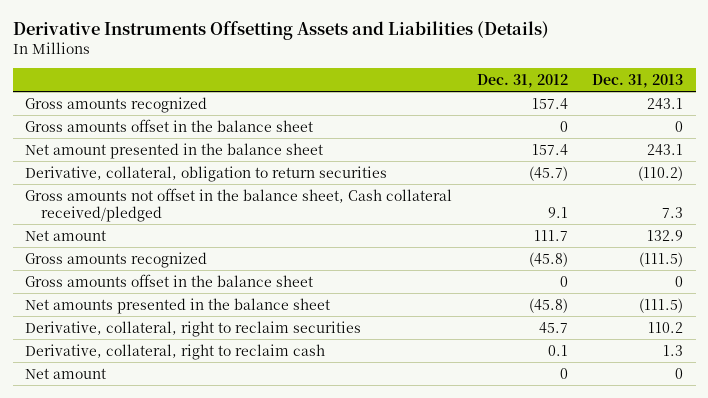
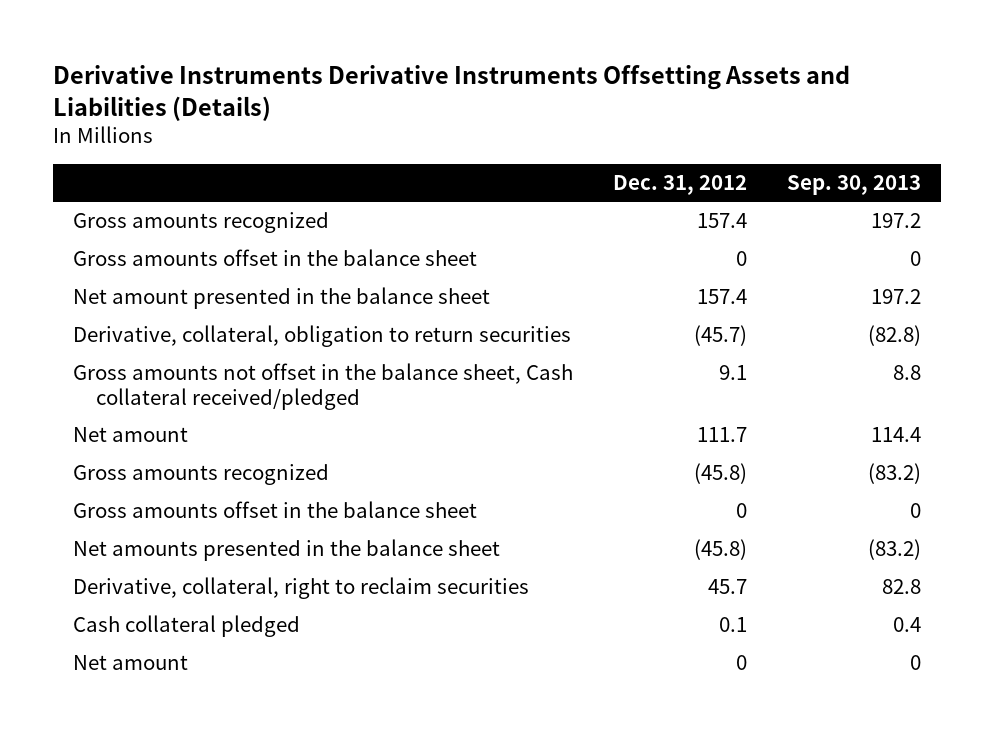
[12,20,549,40] Derivative Instruments Offsetting Assets and Liabilities (Details) -> [52,65,850,121] Derivative Instruments Derivative Instruments Offsetting Assets and Liabilities (Details)
[592,74,684,89] Dec. 31, 2013 -> none
none -> [787,175,922,196] Sep. 30, 2013
[25,343,326,360] Derivative, collateral, right to reclaim cash -> [72,615,300,638] Cash collateral pledged

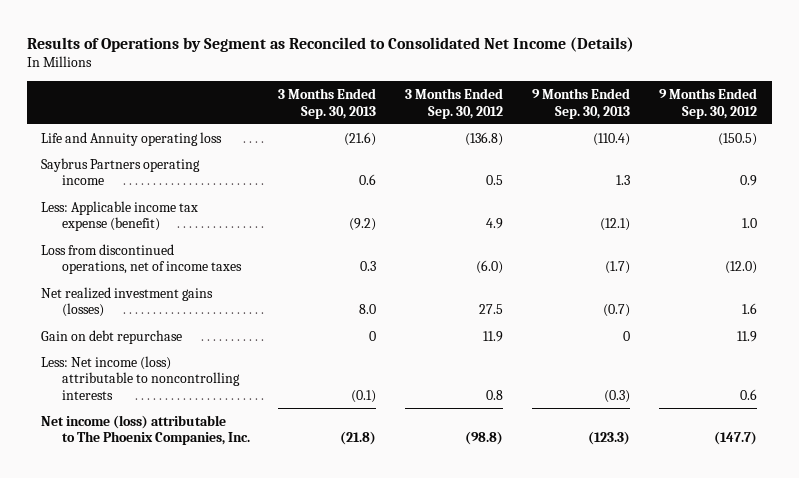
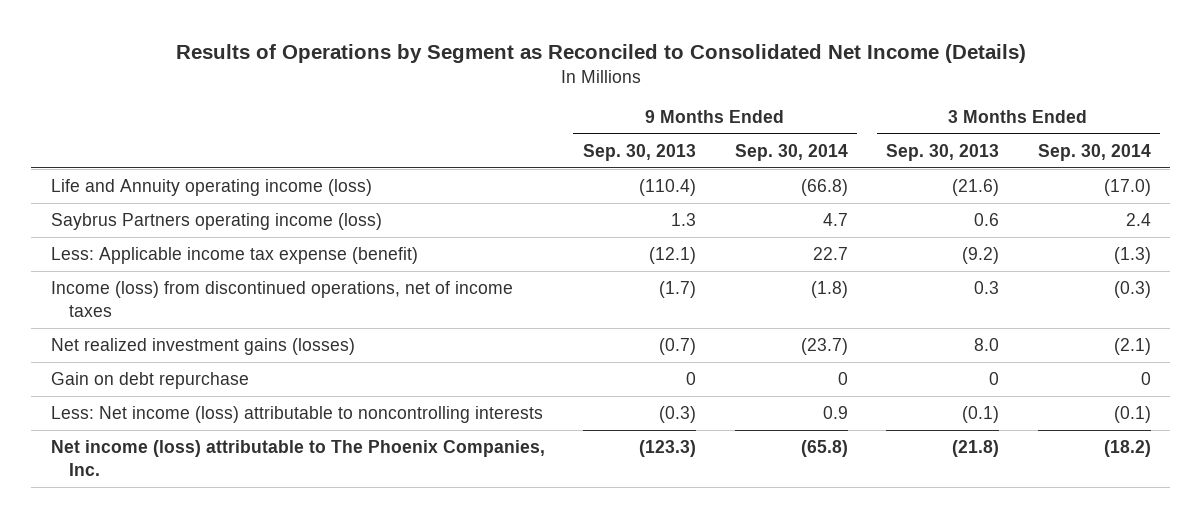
[405,88,504,119] 3 Months Ended Sep. 30, 2012 -> none
[659,88,758,119] 9 Months Ended Sep. 30, 2012 -> none
none -> [734,143,848,161] Sep. 30, 2014
none -> [1037,143,1151,161] Sep. 30, 2014
[41,131,223,146] Life and Annuity operating loss -> [50,178,372,196] Life and Annuity operating income (loss)
[41,157,201,186] Saybrus Partners operating income -> [50,212,382,230] Saybrus Partners operating income (loss)
[41,243,242,275] Loss from discontinued operations, net of income taxes -> [50,280,513,317] Income (loss) from discontinued operations, net of income taxes

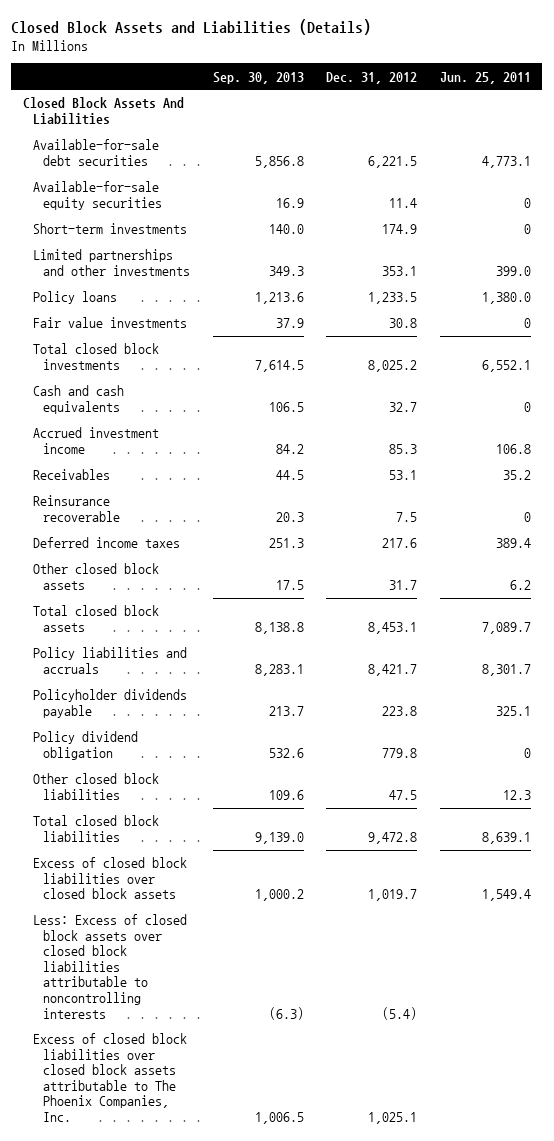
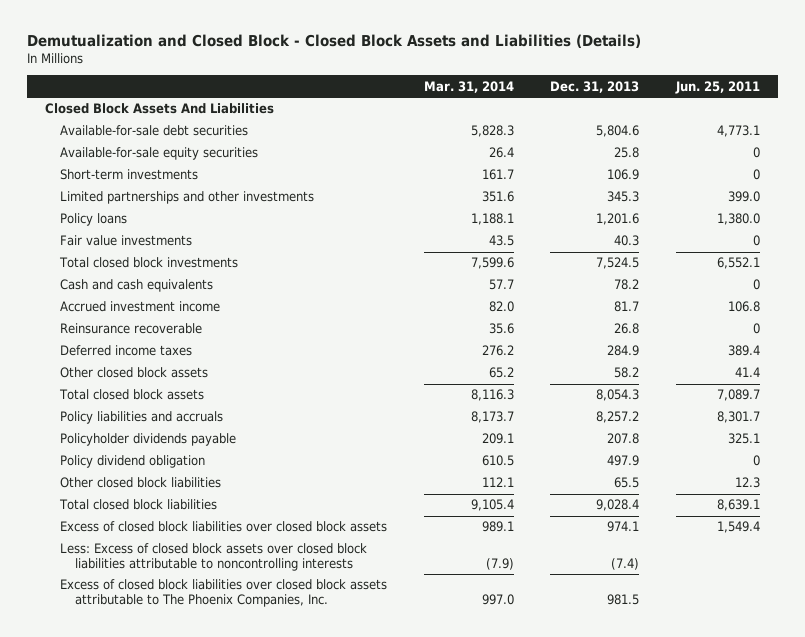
[11,19,372,36] Closed Block Assets and Liabilities (Details) -> [26,34,641,49] Demutualization and Closed Block - Closed Block Assets and Liabilities (Details)
[212,71,304,84] Sep. 30, 2013 -> none
[326,71,418,84] Dec. 31, 2012 -> none
none -> [423,80,514,93] Mar. 31, 2014
none -> [550,80,640,93] Dec. 31, 2013
[33,469,111,481] Receivables -> none
[510,579,532,590] 6.2 -> [735,367,761,378] 41.4

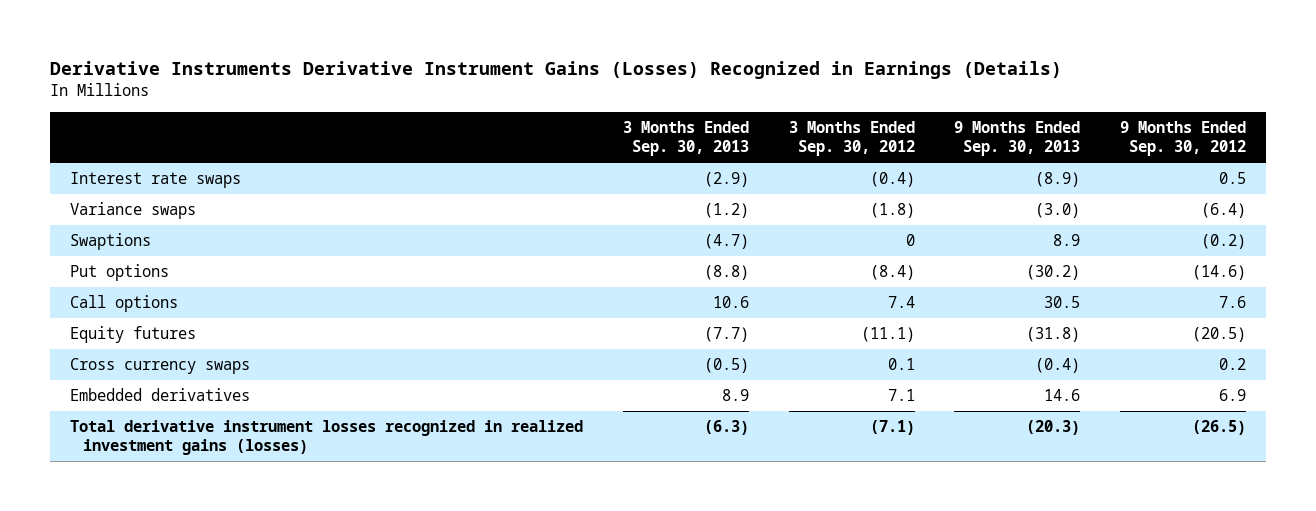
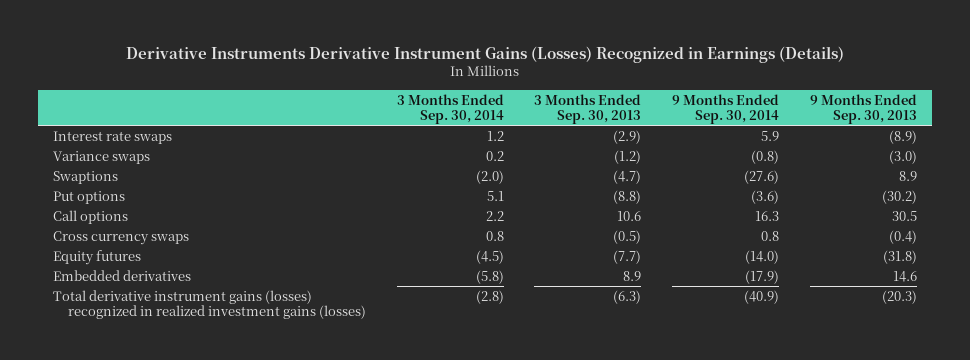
[788,121,915,157] 3 Months Ended Sep. 30, 2012 -> none
[1120,121,1247,157] 9 Months Ended Sep. 30, 2012 -> none
none -> [396,93,504,125] 3 Months Ended Sep. 30, 2014
none -> [672,93,780,125] 9 Months Ended Sep. 30, 2014
[70,326,197,344] Equity futures -> [53,249,142,265] Equity futures
[70,420,584,456] Total derivative instrument losses recognized in realized investment gains (losses) -> [53,289,366,320] Total derivative instrument gains (losses) recognized in realized investment gains (losses)

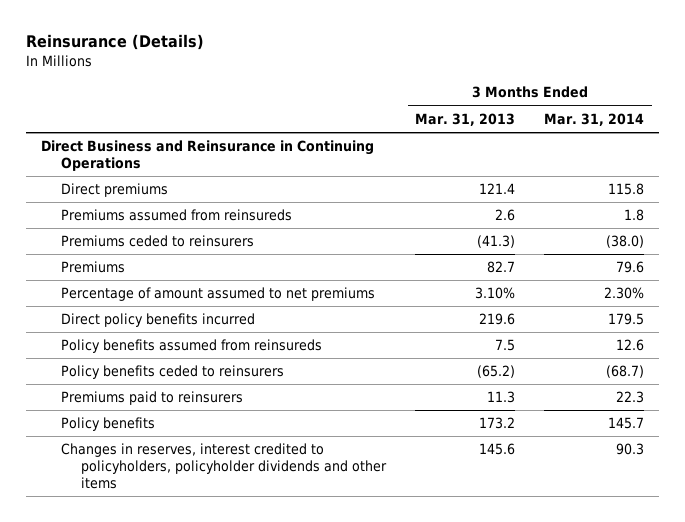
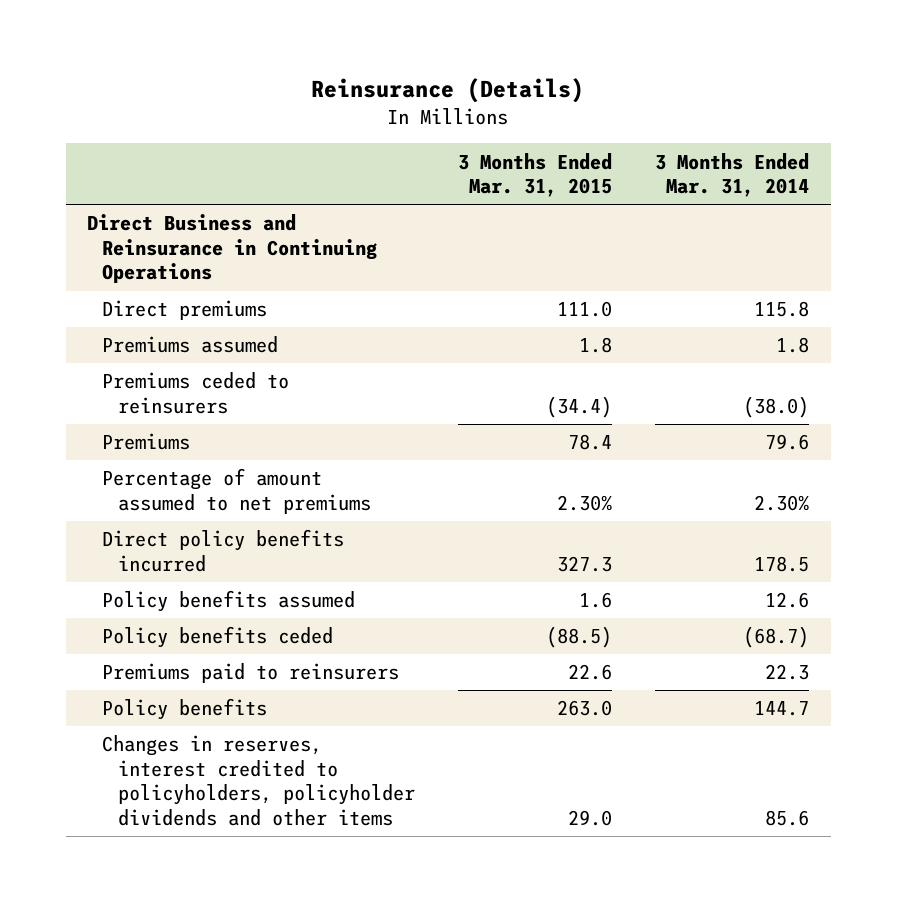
[414,112,515,126] Mar. 31, 2013 -> none
none -> [457,152,612,198] 3 Months Ended Mar. 31, 2015
[60,209,292,222] Premiums assumed from reinsureds -> [102,336,279,354] Premiums assumed
[608,313,645,326] 179.5 -> [754,555,810,572] 178.5
[60,339,322,354] Policy benefits assumed from reinsureds -> [102,590,356,613] Policy benefits assumed
[60,365,284,380] Policy benefits ceded to reinsurers -> [102,626,334,649] Policy benefits ceded
[608,417,645,430] 145.7 -> [754,701,810,717] 144.7
[616,443,645,456] 90.3 -> [765,810,810,827] 85.6

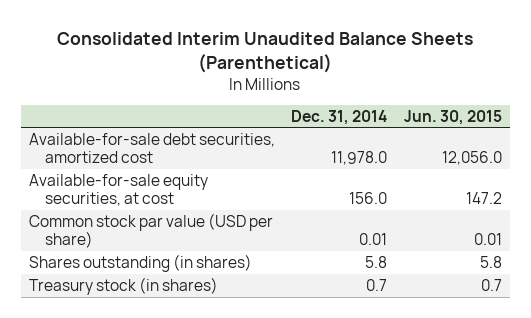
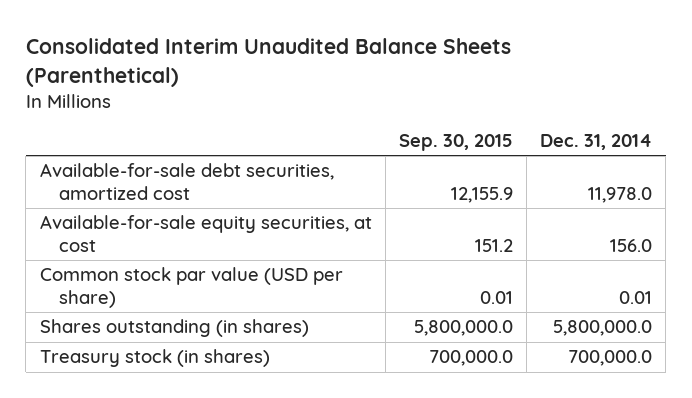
[403,109,502,125] Jun. 30, 2015 -> none
none -> [398,134,513,152] Sep. 30, 2015
[365,255,388,268] 5.8 -> [553,320,653,337] 5,800,000.0
[366,278,388,291] 0.7 -> [568,350,653,367] 700,000.0

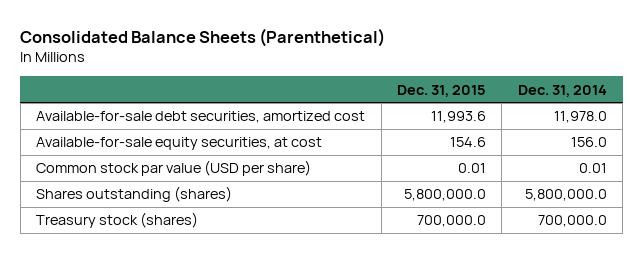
[25,38,511,87] Consolidated Interim Unaudited Balance Sheets (Parenthetical) -> [20,27,386,47] Consolidated Balance Sheets (Parenthetical)
[398,134,513,152] Sep. 30, 2015 -> none
none -> [396,84,486,97] Dec. 31, 2015
[39,319,309,338] Shares outstanding (in shares) -> [36,186,233,203] Shares outstanding (shares)
[39,349,270,368] Treasury stock (in shares) -> [36,212,199,229] Treasury stock (shares)

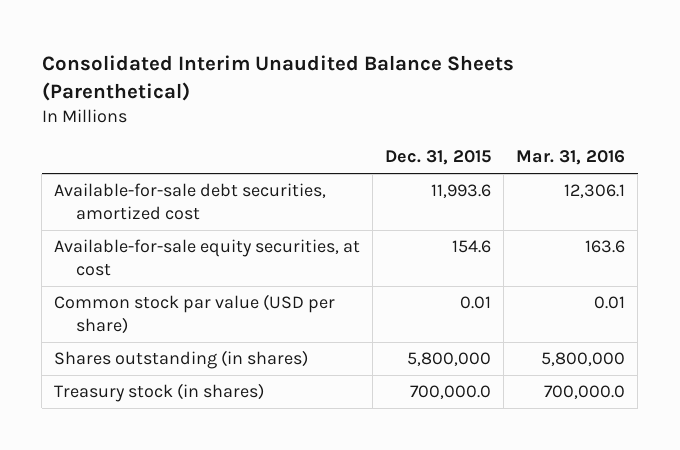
[20,27,386,47] Consolidated Balance Sheets (Parenthetical) -> [41,54,514,101] Consolidated Interim Unaudited Balance Sheets (Parenthetical)
[517,84,607,97] Dec. 31, 2014 -> none
none -> [516,150,626,166] Mar. 31, 2016
[36,186,233,203] Shares outstanding (shares) -> [54,350,309,370] Shares outstanding (in shares)
[403,189,486,202] 5,800,000.0 -> [407,352,492,367] 5,800,000
[36,212,199,229] Treasury stock (shares) -> [54,383,265,403] Treasury stock (in shares)

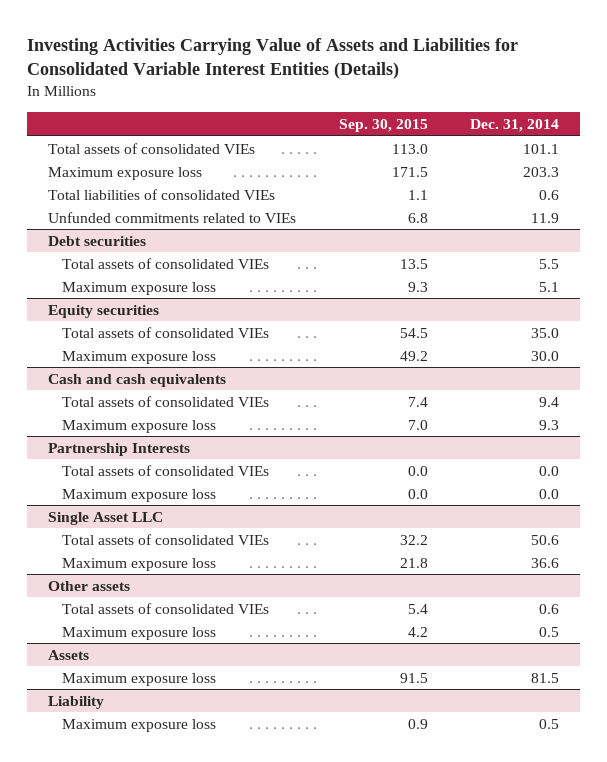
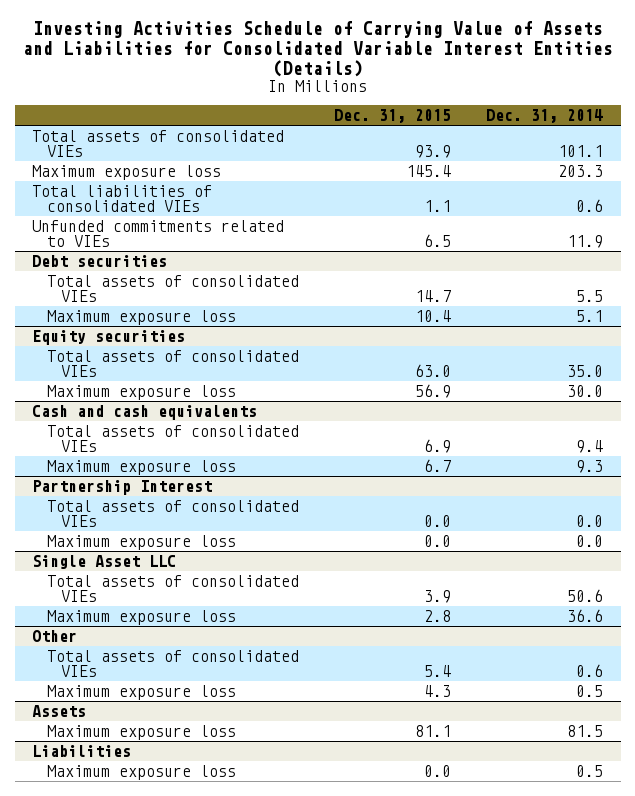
[26,37,518,80] Investing Activities Carrying Value of Assets and Liabilities for Consolidated Variable Interest Entities (Details) -> [22,20,613,77] Investing Activities Schedule of Carrying Value of Assets and Liabilities for Consolidated Variable Interest Entities (Details)
[338,119,428,133] Sep. 30, 2015 -> none
none -> [333,108,451,123] Dec. 31, 2015
[47,442,190,456] Partnership Interests -> [32,480,213,496] Partnership Interest
[47,580,130,591] Other assets -> [32,630,78,643] Other
[47,695,104,709] Liability -> [32,745,132,758] Liabilities

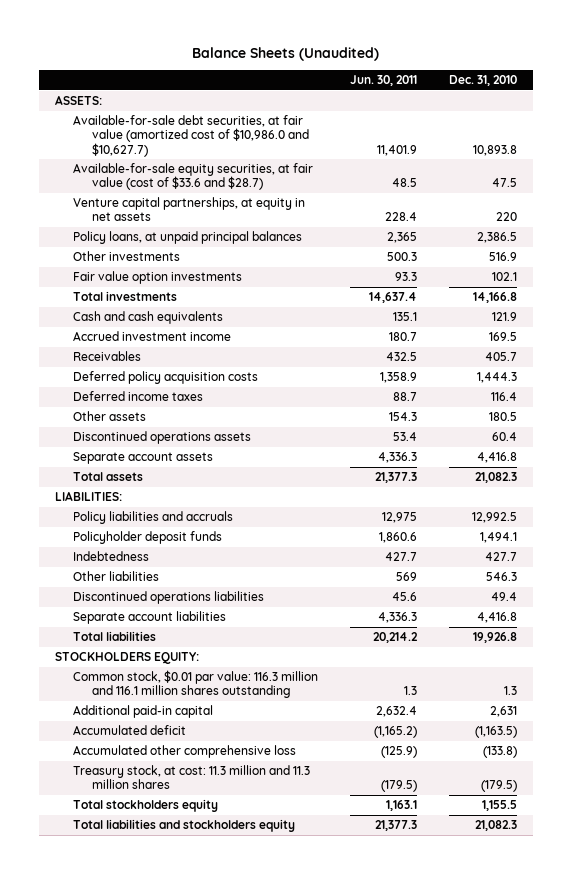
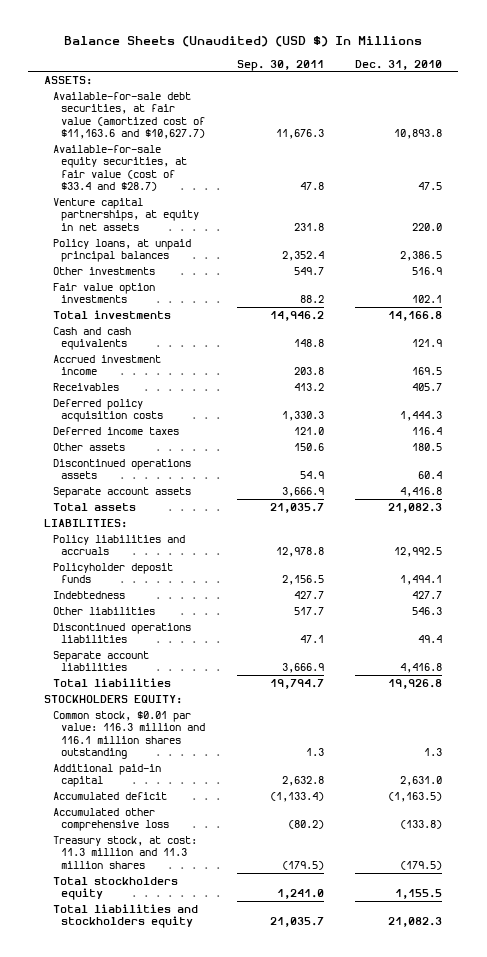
[191,46,379,61] Balance Sheets (Unaudited) -> [64,35,423,47] Balance Sheets (Unaudited) (USD $) In Millions
[350,75,418,87] Jun. 30, 2011 -> none
none -> [236,59,324,71] Sep. 30, 2011
[73,115,309,157] Available-for-sale debt securities, at fair value (amortized cost of $10,986.0 and $10,627.7) -> [52,91,206,140] Available-for-sale debt securities, at fair value (amortized cost of $11,163.6 and $10,627.7)
[73,163,314,191] Available-for-sale equity securities, at fair value (cost of $33.6 and $28.7) -> [52,144,188,192] Available-for-sale equity securities, at fair value (cost of $33.4 and $28.7)
[495,212,517,222] 220 -> [412,222,443,231] 220.0
[489,706,517,718] 2,631 -> [400,776,443,787] 2,631.0

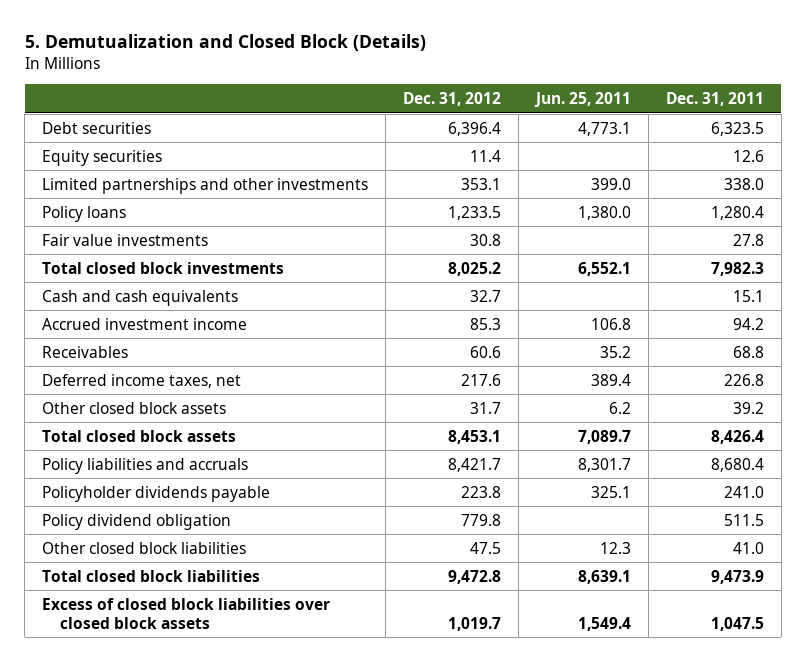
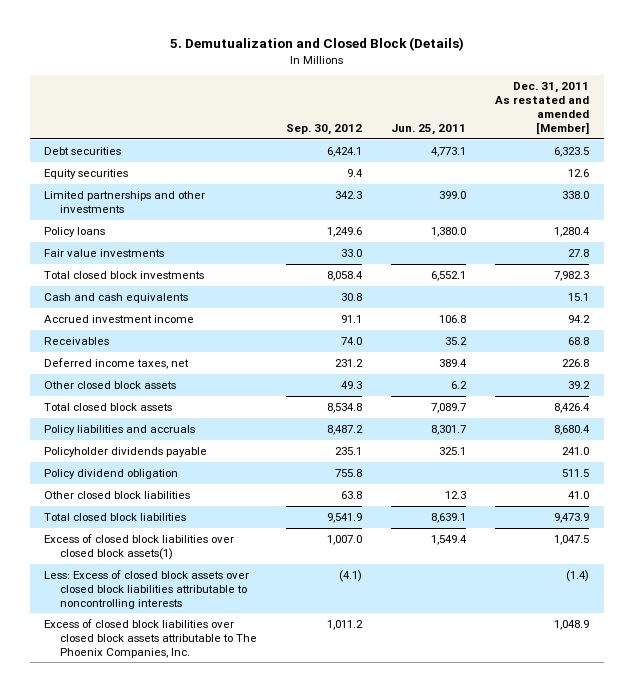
[402,91,501,106] Dec. 31, 2012 -> none
[665,91,764,106] Dec. 31, 2011 -> none
none -> [285,123,362,135] Sep. 30, 2012
none -> [495,82,590,135] Dec. 31, 2011 As restated and amended [Member]
[42,597,331,629] Excess of closed block liabilities over closed block assets -> [44,533,235,560] Excess of closed block liabilities over closed block assets(1)
none -> [44,569,250,609] Less: Excess of closed block assets over closed block liabilities attributable to noncontrolling interests
none -> [44,618,257,658] Excess of closed block liabilities over closed block assets attributable to The Phoenix Companies, Inc.

